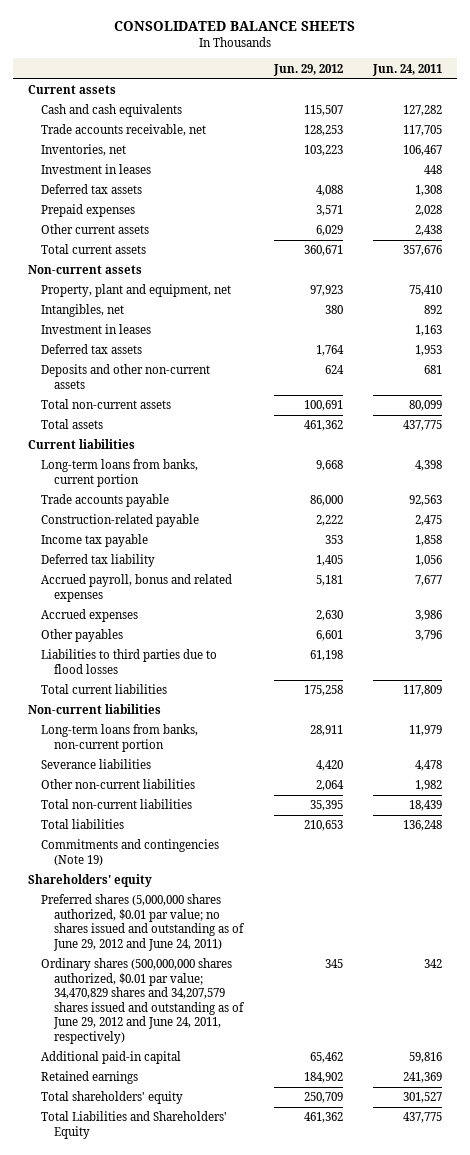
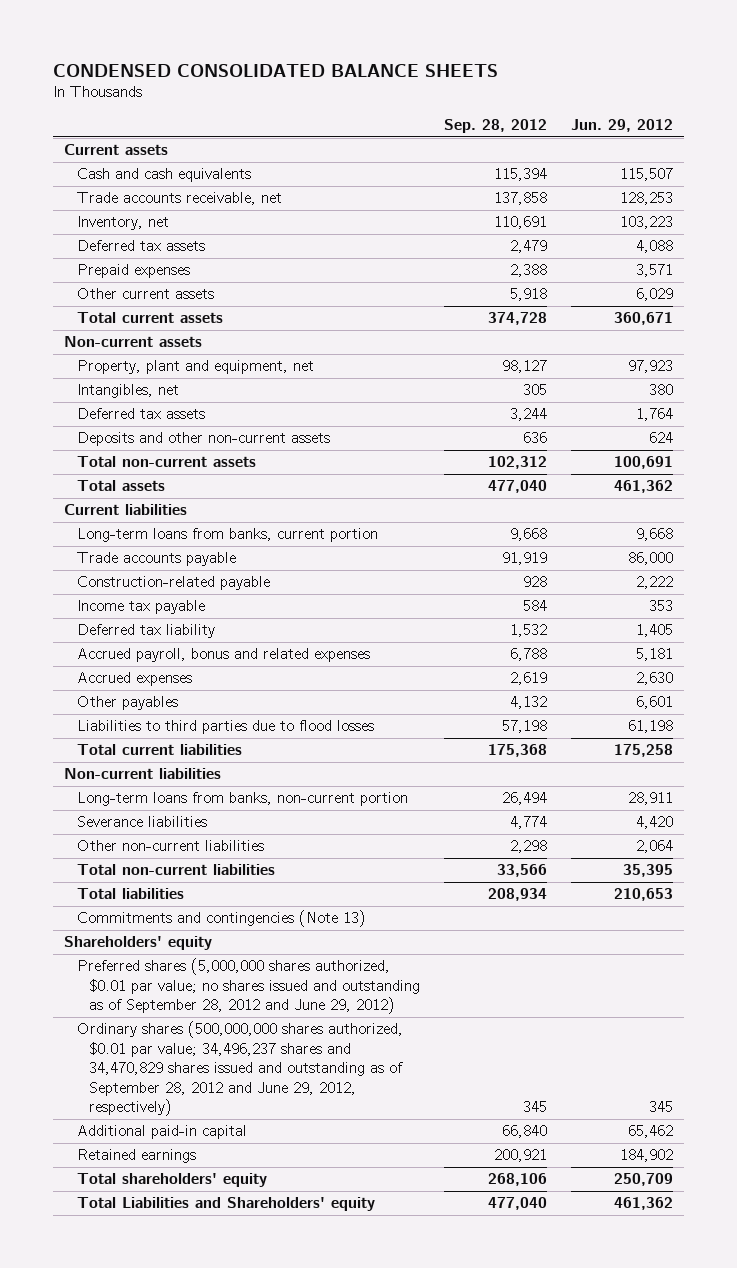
[114,21,356,32] CONSOLIDATED BALANCE SHEETS -> [52,63,498,77] CONDENSED CONSOLIDATED BALANCE SHEETS
[371,63,442,76] Jun. 24, 2011 -> none
none -> [443,119,547,134] Sep. 28, 2012
[41,164,152,175] Investment in leases -> none
[41,144,127,157] Inventories, net -> [76,216,169,231] Inventory, net
[41,324,152,335] Investment in leases -> none
[41,839,220,866] Commitments and contingencies (Note 19) -> [76,910,366,928] Commitments and contingencies (Note 13)
[41,894,246,951] Preferred shares (5,000,000 shares authorized, $0.01 par value; no shares issued and outstanding as of June 29, 2012 and June 24, 2011) -> [76,958,421,1015] Preferred shares (5,000,000 shares authorized, $0.01 par value; no shares issued and outstanding as of September 28, 2012 and June 29, 2012)
[41,958,246,1044] Ordinary shares (500,000,000 shares authorized, $0.01 par value; 34,470,829 shares and 34,207,579 shares issued and outstanding as of June 29, 2012 and June 24, 2011, respectively) -> [76,1021,404,1117] Ordinary shares (500,000,000 shares authorized, $0.01 par value; 34,496,237 shares and 34,470,829 shares issued and outstanding as of September 28, 2012 and June 29, 2012, respectively)
[41,1111,228,1139] Total Liabilities and Shareholders' Equity -> [76,1197,375,1212] Total Liabilities and Shareholders' equity

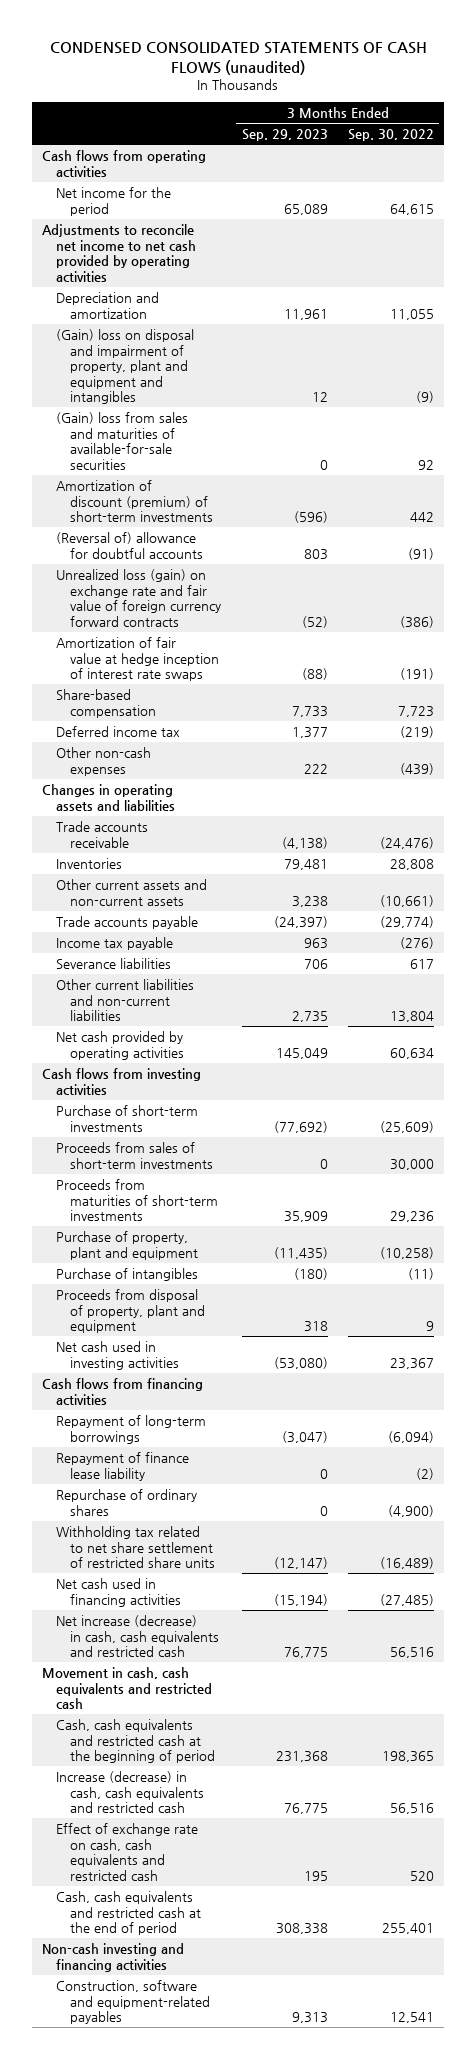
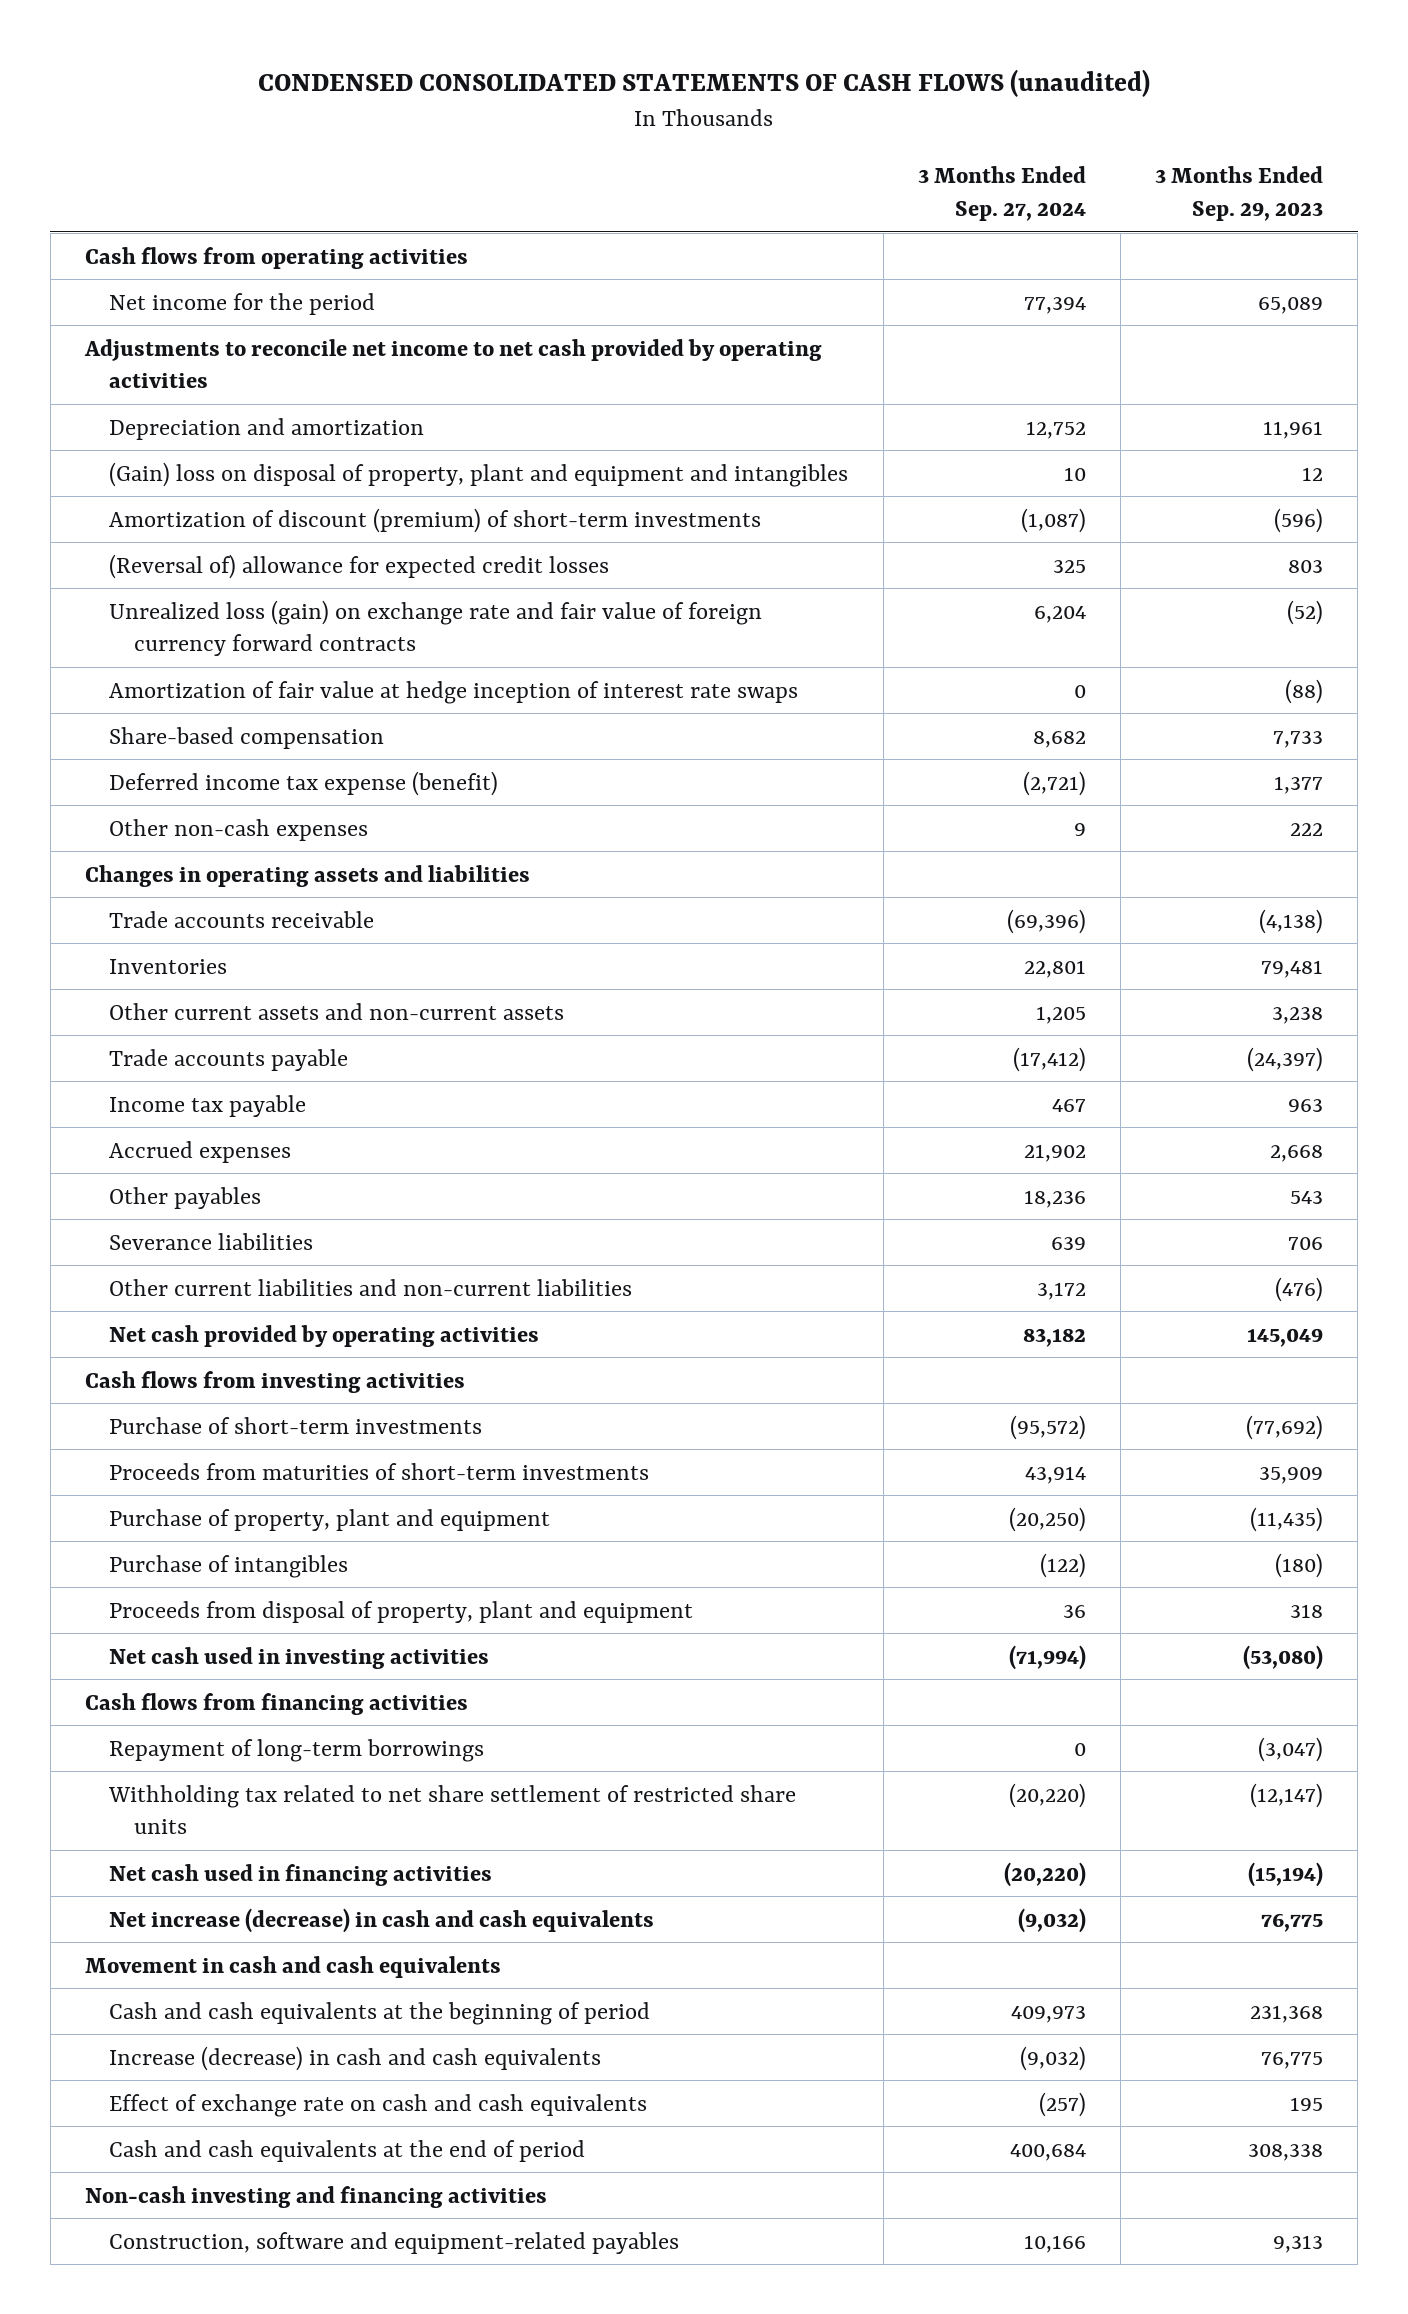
[347,129,434,142] Sep. 30, 2022 -> none
none -> [917,166,1086,221] 3 Months Ended Sep. 27, 2024
[56,411,189,470] (Gain) loss from sales and maturities of available-for-sale securities -> none
[56,328,195,405] (Gain) loss on disposal and impairment of property, plant and equipment and intangibles -> [109,461,849,487] (Gain) loss on disposal of property, plant and equipment and intangibles
[56,531,204,559] (Reversal of) allowance for doubtful accounts -> [109,553,610,579] (Reversal of) allowance for expected credit losses
[56,725,181,737] Deferred income tax -> [109,770,499,796] Deferred income tax expense (benefit)
none -> [109,1140,292,1163] Accrued expenses
none -> [109,1186,262,1209] Other payables
[291,1011,328,1023] 2,735 -> [1275,1276,1324,1302] (476)
[56,1141,214,1169] Proceeds from sales of short-term investments -> none
[56,1451,190,1481] Repayment of finance lease liability -> none
[56,1488,198,1516] Repurchase of ordinary shares -> none
[56,1614,220,1658] Net increase (decrease) in cash, cash equivalents and restricted cash -> [109,1907,655,1933] Net increase (decrease) in cash and cash equivalents
[41,1666,213,1710] Movement in cash, cash equivalents and restricted cash -> [85,1955,502,1978] Movement in cash and cash equivalents
[56,1718,216,1764] Cash, cash equivalents and restricted cash at the beginning of period -> [109,2001,651,2025] Cash and cash equivalents at the beginning of period
[56,1770,205,1814] Increase (decrease) in cash, cash equivalents and restricted cash -> [109,2045,602,2071] Increase (decrease) in cash and cash equivalents
[56,1822,199,1881] Effect of exchange rate on cash, cash equivalents and restricted cash -> [109,2093,648,2117] Effect of exchange rate on cash and cash equivalents
[56,1890,202,1936] Cash, cash equivalents and restricted cash at the end of period -> [109,2139,586,2162] Cash and cash equivalents at the end of period

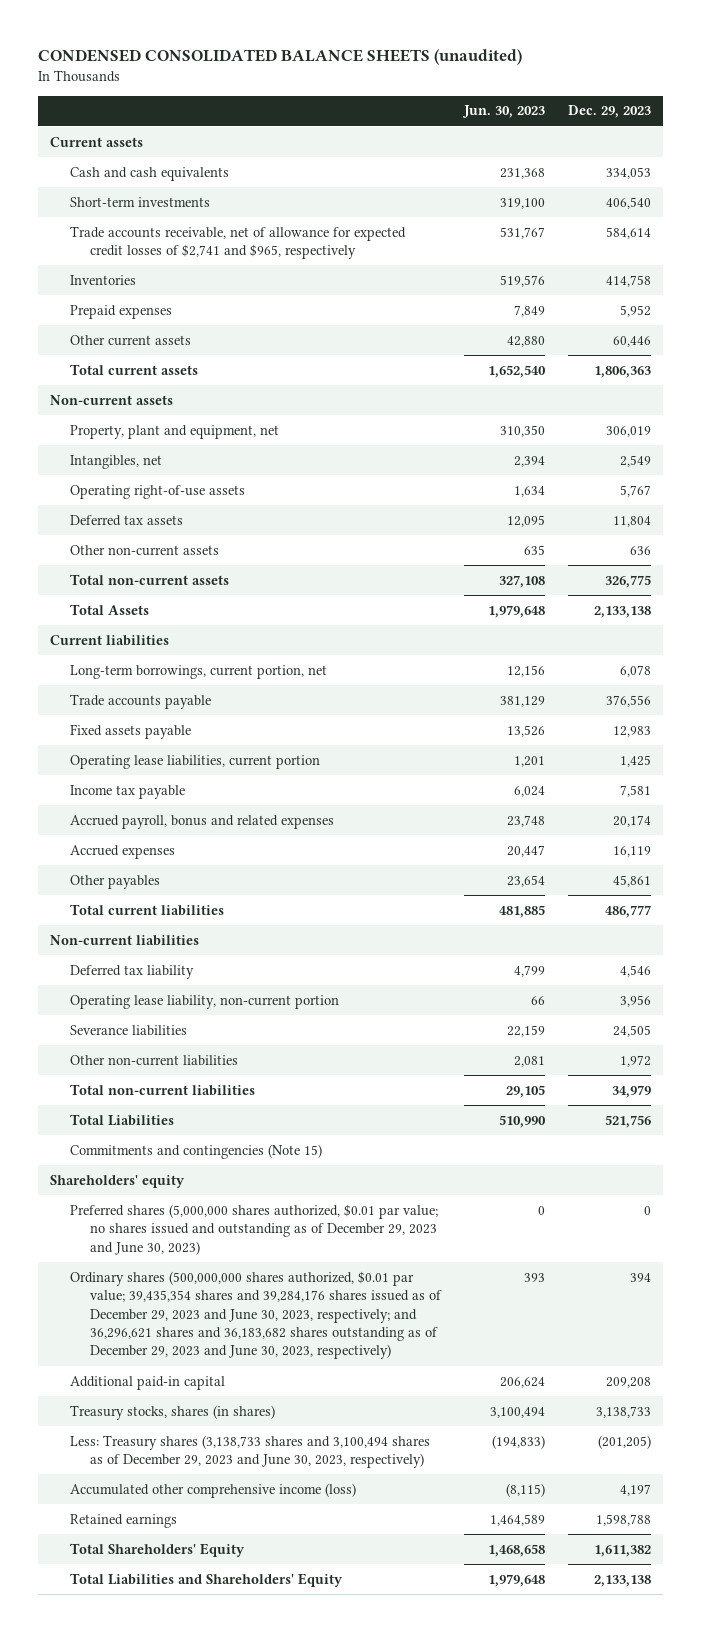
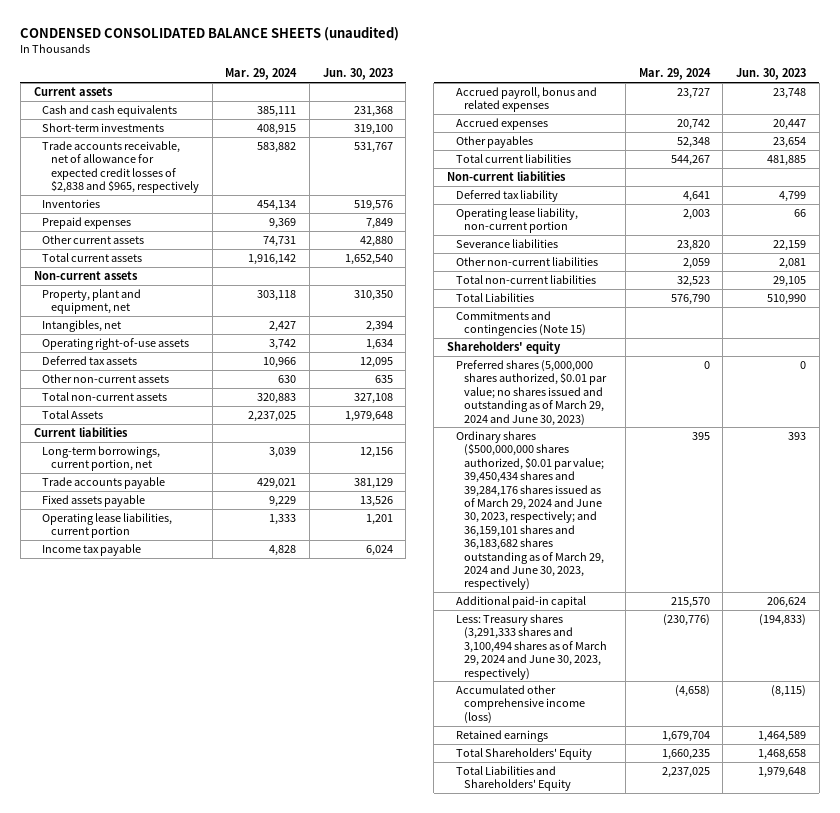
[568,105,652,119] Dec. 29, 2023 -> none
none -> [225,68,298,81] Mar. 29, 2024
[69,225,406,260] Trade accounts receivable, net of allowance for expected credit losses of $2,741 and $965, respectively -> [42,140,200,194] Trade accounts receivable, net of allowance for expected credit losses of $2,838 and $965, respectively
[69,1203,438,1255] Preferred shares (5,000,000 shares authorized, $0.01 par value; no shares issued and outstanding as of December 29, 2023 and June 30, 2023) -> [455,359,608,426] Preferred shares (5,000,000 shares authorized, $0.01 par value; no shares issued and outstanding as of March 29, 2024 and June 30, 2023)
[69,1270,442,1360] Ordinary shares (500,000,000 shares authorized, $0.01 par value; 39,435,354 shares and 39,284,176 shares issued as of December 29, 2023 and June 30, 2023, respectively; and 36,296,621 shares and 36,183,682 shares outstanding as of December 29, 2023 and June 30, 2023, respectively) -> [455,430,605,591] Ordinary shares ($500,000,000 shares authorized, $0.01 par value; 39,450,434 shares and 39,284,176 shares issued as of March 29, 2024 and June 30, 2023, respectively; and 36,159,101 shares and 36,183,682 shares outstanding as of March 29, 2024 and June 30, 2023, respectively)
[69,1404,275,1420] Treasury stocks, shares (in shares) -> none
[69,1434,430,1469] Less: Treasury shares (3,138,733 shares and 3,100,494 shares as of December 29, 2023 and June 30, 2023, respectively) -> [455,613,608,680] Less: Treasury shares (3,291,333 shares and 3,100,494 shares as of March 29, 2024 and June 30, 2023, respectively)

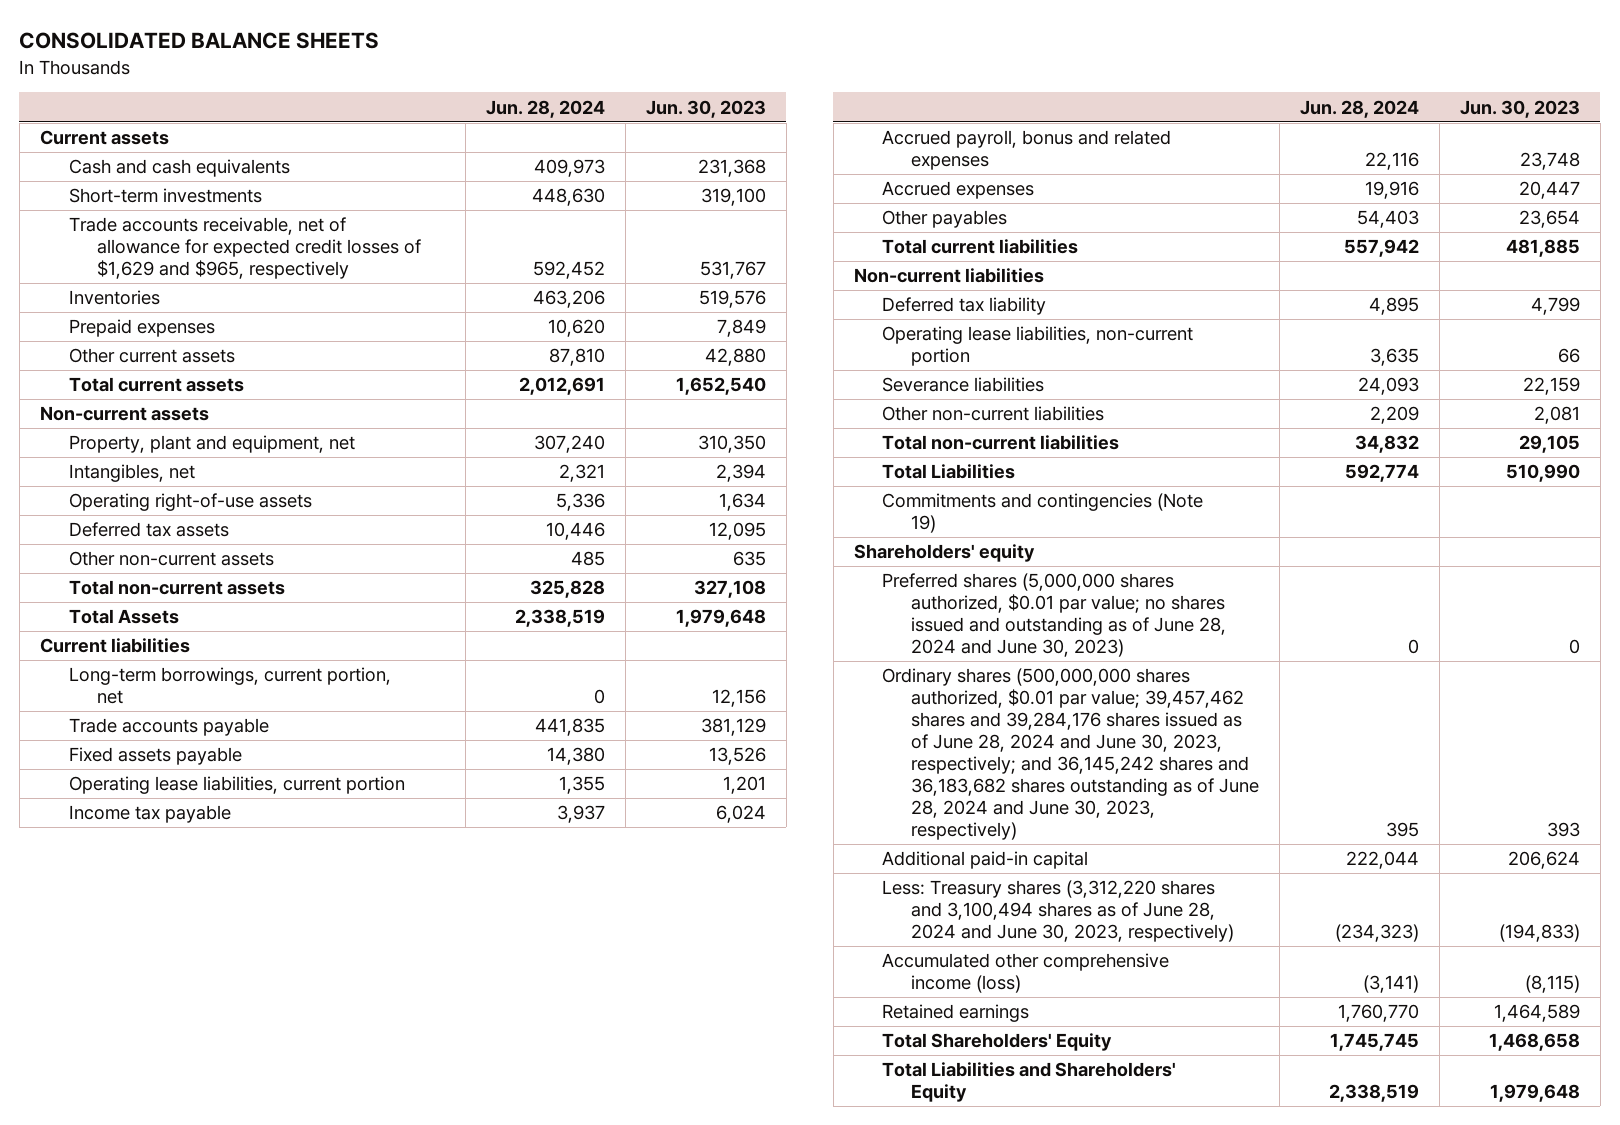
[20,25,400,41] CONDENSED CONSOLIDATED BALANCE SHEETS (unaudited) -> [19,32,380,50] CONSOLIDATED BALANCE SHEETS
[225,68,298,81] Mar. 29, 2024 -> none
none -> [486,99,606,118] Jun. 28, 2024
[42,140,200,194] Trade accounts receivable, net of allowance for expected credit losses of $2,838 and $965, respectively -> [68,217,422,280] Trade accounts receivable, net of allowance for expected credit losses of $1,629 and $965, respectively
[455,207,578,234] Operating lease liability, non-current portion -> [882,326,1194,367] Operating lease liabilities, non-current portion
[455,310,587,337] Commitments and contingencies (Note 15) -> [882,493,1204,534] Commitments and contingencies (Note 19)
[455,359,608,426] Preferred shares (5,000,000 shares authorized, $0.01 par value; no shares issued and outstanding as of March 29, 2024 and June 30, 2023) -> [882,573,1227,658] Preferred shares (5,000,000 shares authorized, $0.01 par value; no shares issued and outstanding as of June 28, 2024 and June 30, 2023)
[455,430,605,591] Ordinary shares ($500,000,000 shares authorized, $0.01 par value; 39,450,434 shares and 39,284,176 shares issued as of March 29, 2024 and June 30, 2023, respectively; and 36,159,101 shares and 36,183,682 shares outstanding as of March 29, 2024 and June 30, 2023, respectively) -> [882,668,1260,841] Ordinary shares (500,000,000 shares authorized, $0.01 par value; 39,457,462 shares and 39,284,176 shares issued as of June 28, 2024 and June 30, 2023, respectively; and 36,145,242 shares and 36,183,682 shares outstanding as of June 28, 2024 and June 30, 2023, respectively)
[455,613,608,680] Less: Treasury shares (3,291,333 shares and 3,100,494 shares as of March 29, 2024 and June 30, 2023, respectively) -> [882,880,1235,943] Less: Treasury shares (3,312,220 shares and 3,100,494 shares as of June 28, 2024 and June 30, 2023, respectively)

